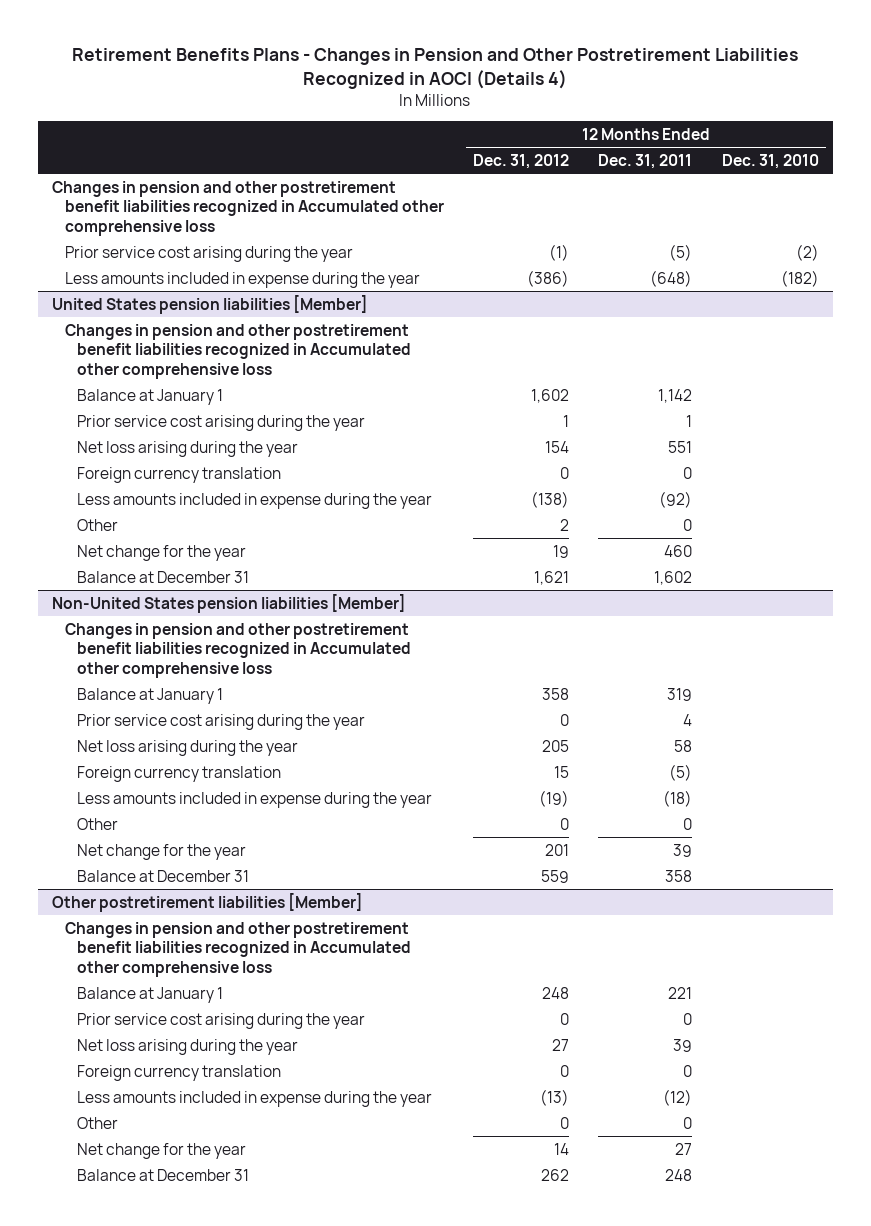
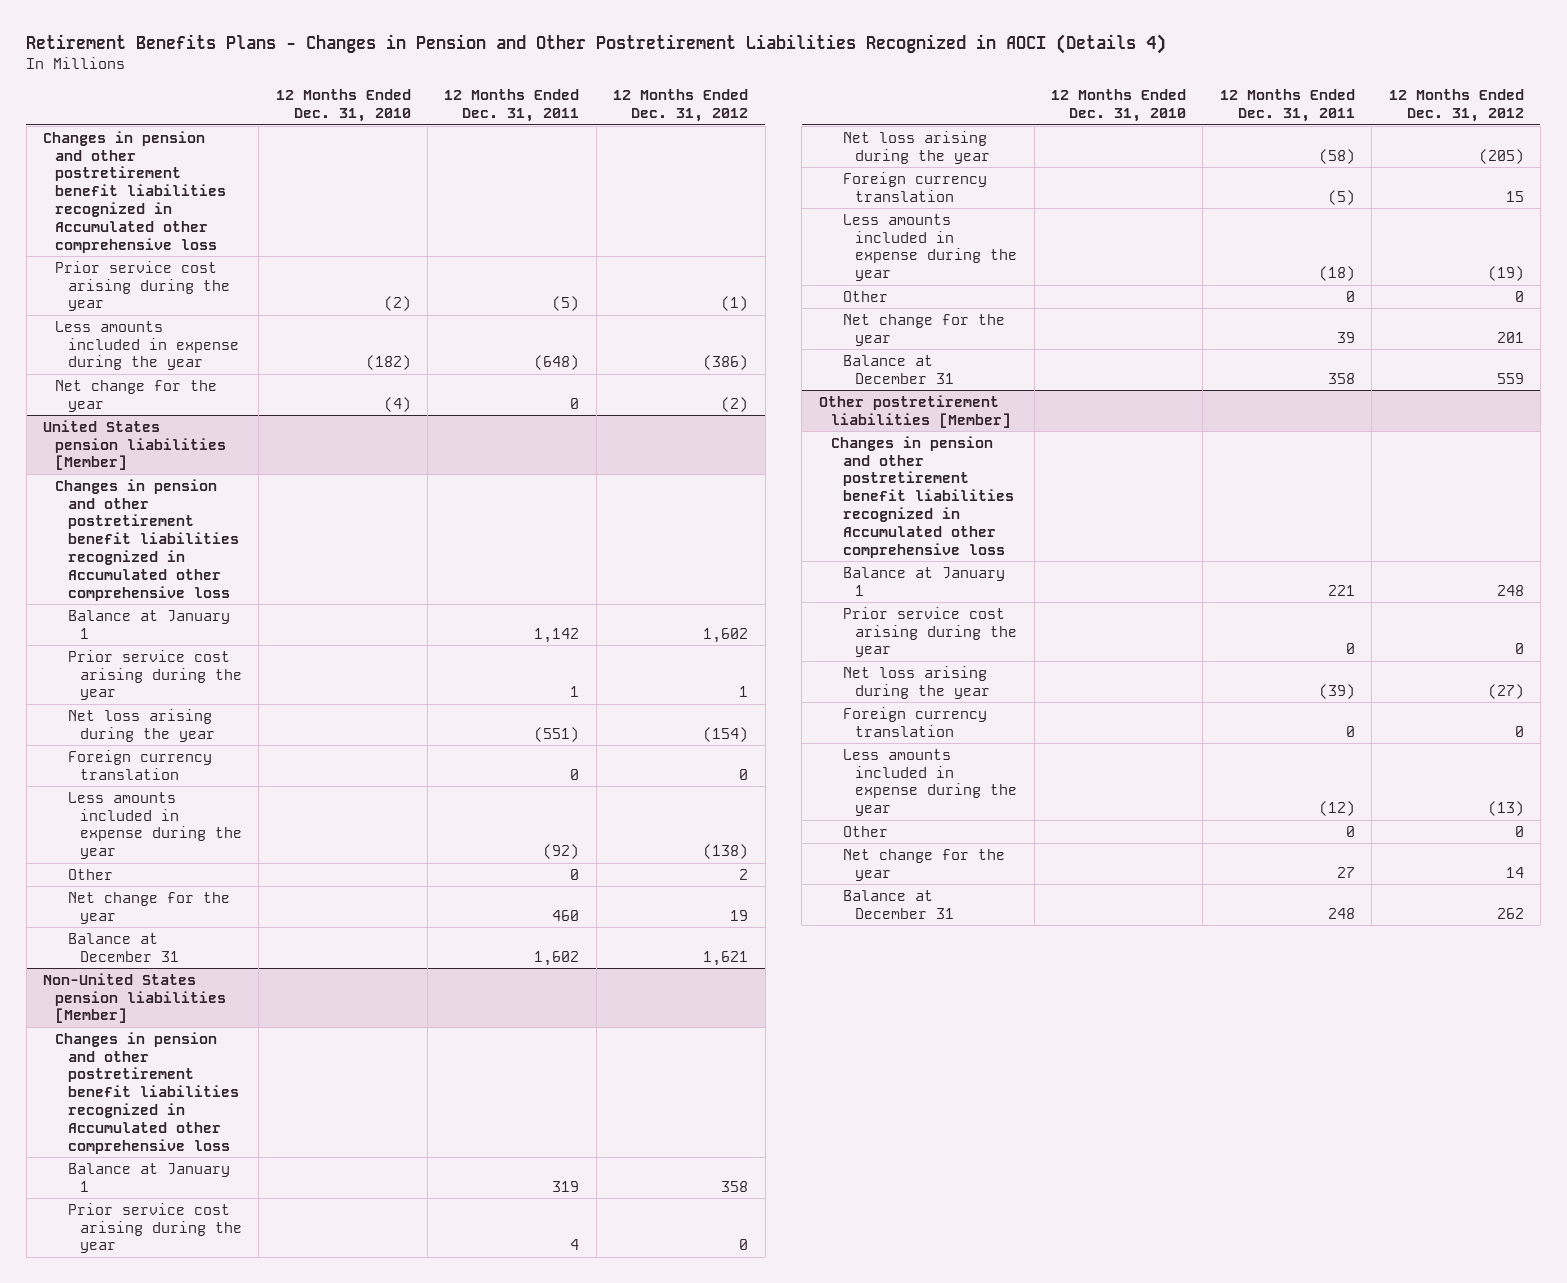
none -> [55,379,218,412] Net change for the year
[544,440,569,453] 154 -> [703,726,749,742] (154)
[668,440,693,453] 551 -> [534,726,580,742] (551)
[541,739,569,752] 205 -> [1478,148,1524,164] (205)
[674,739,693,752] 58 -> [1318,148,1355,164] (58)
[551,1038,569,1051] 27 -> [1487,683,1524,699] (27)
[673,1038,693,1052] 39 -> [1318,683,1355,699] (39)

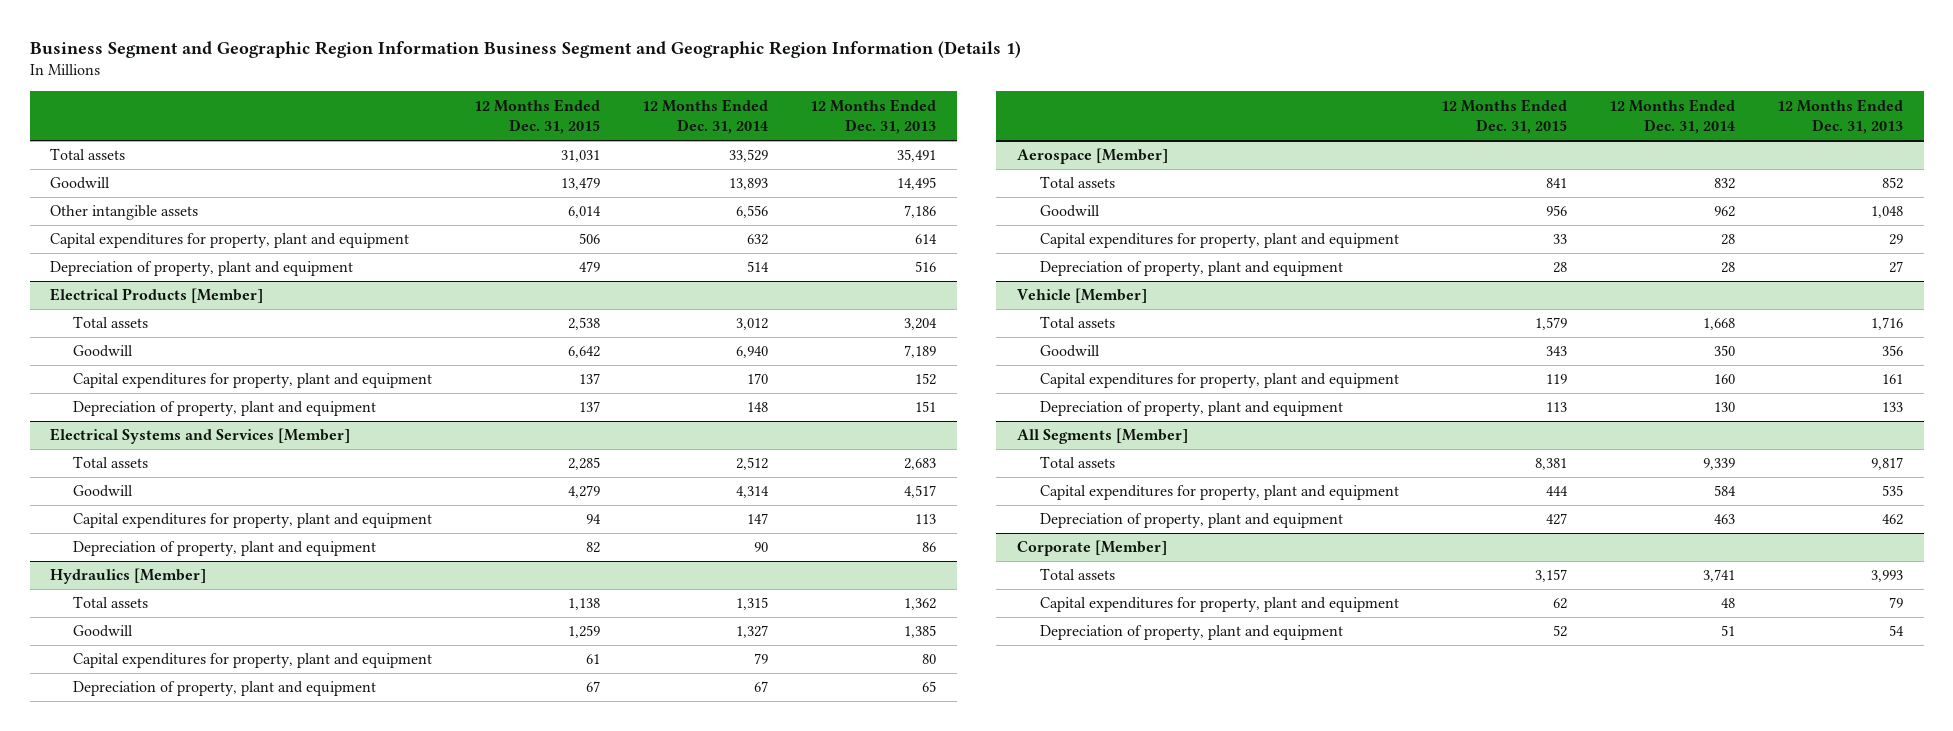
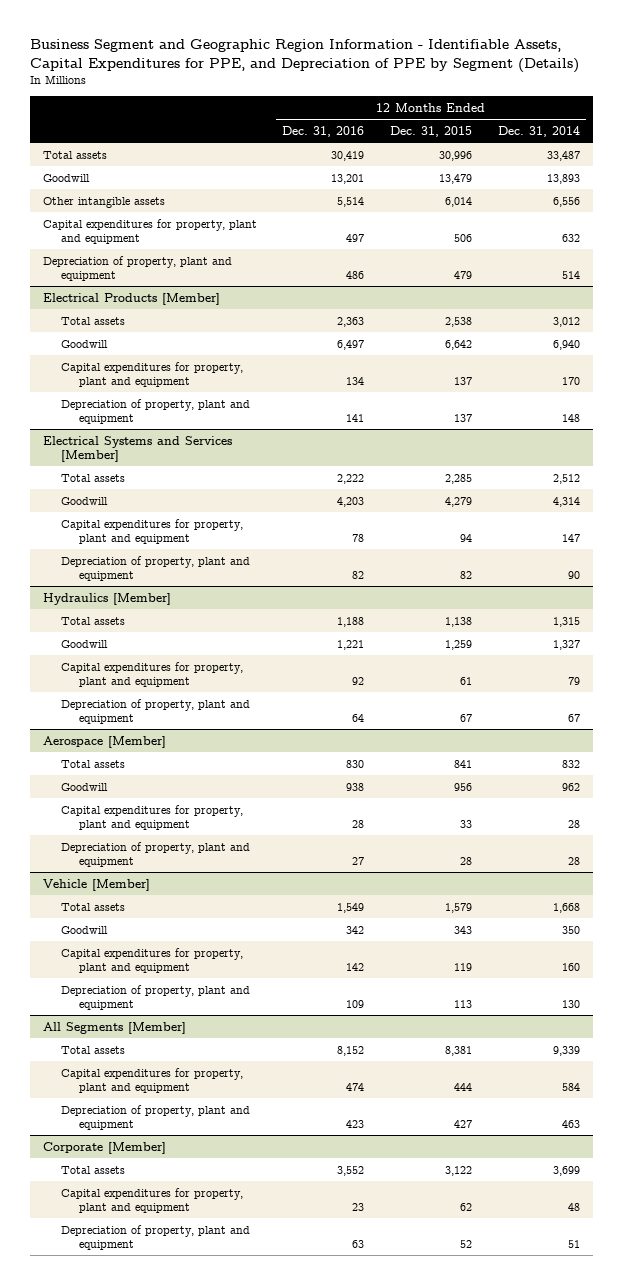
[29,41,1021,59] Business Segment and Geographic Region Information Business Segment and Geographic Region Information (Details 1) -> [29,38,579,73] Business Segment and Geographic Region Information - Identifiable Assets, Capital Expenditures for PPE, and Depreciation of PPE by Segment (Details)
[809,98,936,135] 12 Months Ended Dec. 31, 2013 -> none
none -> [282,125,365,137] Dec. 31, 2016
[561,150,601,163] 31,031 -> [439,150,473,161] 30,996
[729,149,769,163] 33,529 -> [546,150,580,161] 33,487
[1534,569,1567,583] 3,157 -> [445,1165,473,1176] 3,122
[1702,569,1735,583] 3,741 -> [552,1165,580,1176] 3,699

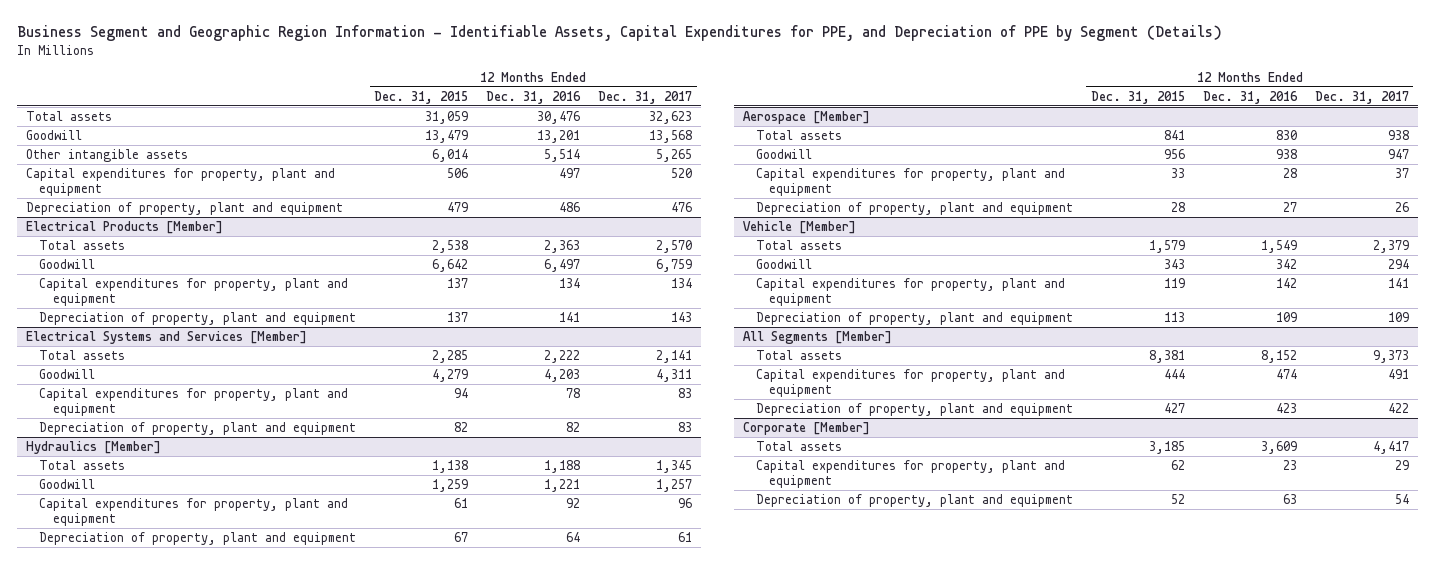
[497,125,580,137] Dec. 31, 2014 -> none
none -> [598,90,693,104] Dec. 31, 2017
[331,150,365,161] 30,419 -> [537,110,581,124] 30,476
[439,150,473,161] 30,996 -> [425,110,469,124] 31,059
[337,1165,365,1176] 3,552 -> [1260,440,1297,454] 3,609
[445,1165,473,1176] 3,122 -> [1148,440,1185,454] 3,185

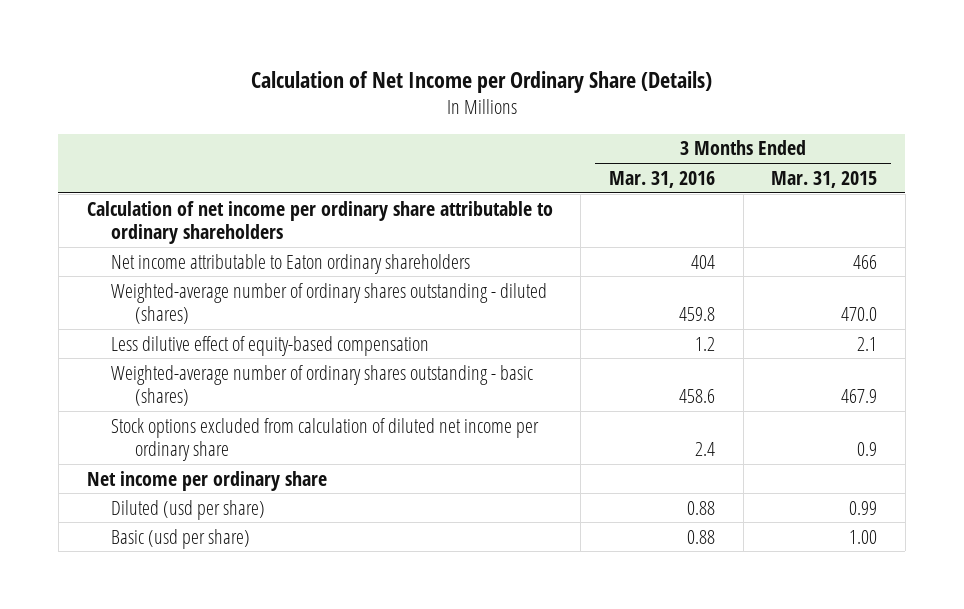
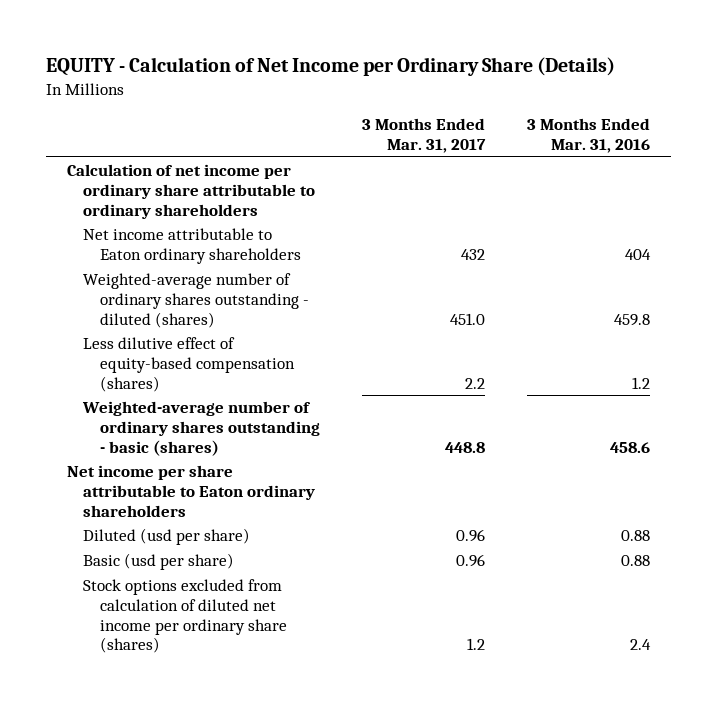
[250,71,712,94] Calculation of Net Income per Ordinary Share (Details) -> [45,57,615,77] EQUITY - Calculation of Net Income per Ordinary Share (Details)
[771,170,878,188] Mar. 31, 2015 -> none
none -> [362,118,487,153] 3 Months Ended Mar. 31, 2017
[110,335,429,356] Less dilutive effect of equity-based compensation -> [83,337,295,392] Less dilutive effect of equity-based compensation (shares)
[110,417,539,461] Stock options excluded from calculation of diluted net income per ordinary share -> none
[86,470,327,491] Net income per ordinary share -> [66,465,316,517] Net income per share attributable to Eaton ordinary shareholders
none -> [83,579,287,654] Stock options excluded from calculation of diluted net income per ordinary share (shares)

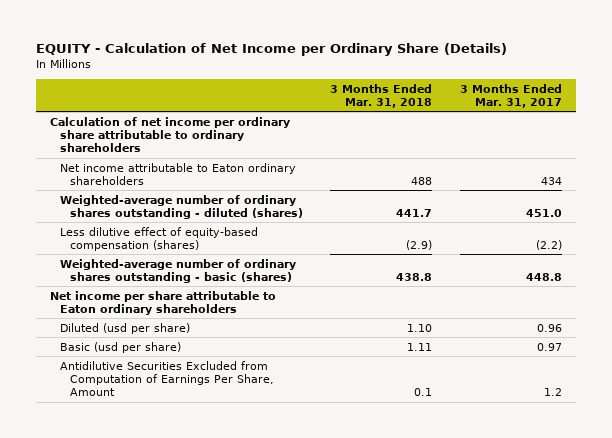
[527,118,651,153] 3 Months Ended Mar. 31, 2016 -> none
none -> [330,83,433,108] 3 Months Ended Mar. 31, 2018
[461,248,486,260] 432 -> [541,176,563,185] 434
[465,377,486,389] 2.2 -> [536,239,563,250] (2.2)
[456,554,486,568] 0.96 -> [537,342,563,351] 0.97
[83,579,287,654] Stock options excluded from calculation of diluted net income per ordinary share (shares) -> [59,360,274,396] Antidilutive Securities Excluded from Computation of Earnings Per Share, Amount

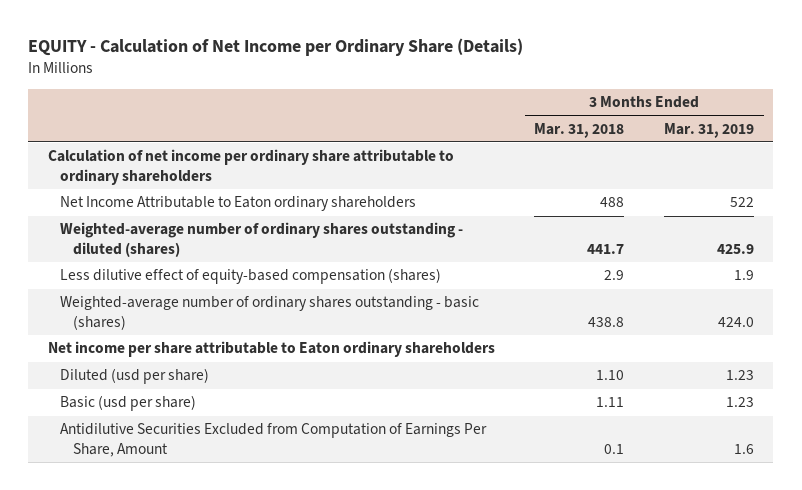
[460,83,563,108] 3 Months Ended Mar. 31, 2017 -> none
none -> [663,122,754,138] Mar. 31, 2019
[59,162,296,185] Net income attributable to Eaton ordinary shareholders -> [60,196,417,212] Net Income Attributable to Eaton ordinary shareholders
[406,239,433,250] (2.9) -> [604,270,625,281] 2.9

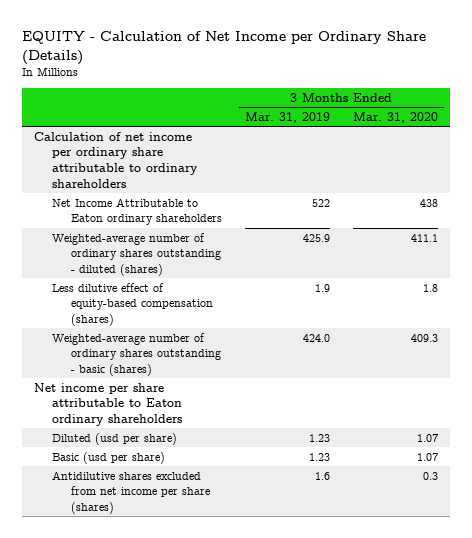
[534,122,625,138] Mar. 31, 2018 -> none
none -> [353,111,439,123] Mar. 31, 2020
[60,423,488,457] Antidilutive Securities Excluded from Computation of Earnings Per Share, Amount -> [52,470,210,515] Antidilutive shares excluded from net income per share (shares)

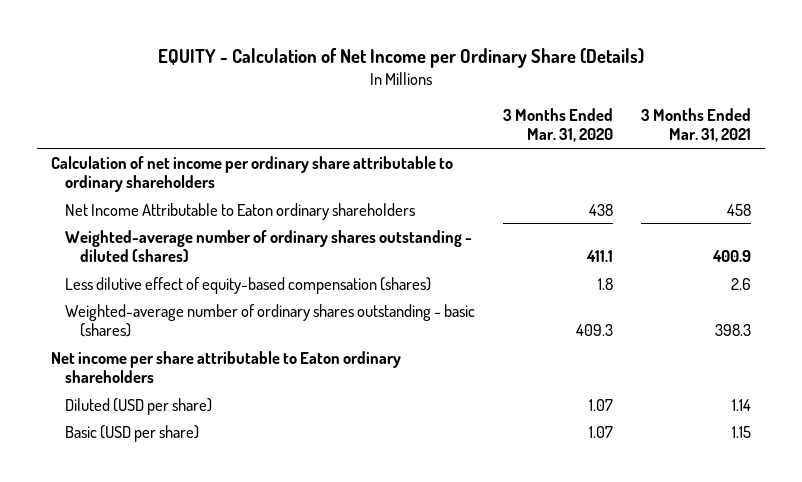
[244,111,330,123] Mar. 31, 2019 -> none
none -> [640,107,751,143] 3 Months Ended Mar. 31, 2021
[52,470,210,515] Antidilutive shares excluded from net income per share (shares) -> none
[52,432,178,445] Diluted (usd per share) -> [65,397,213,415] Diluted (USD per share)
[52,451,166,464] Basic (usd per share) -> [65,424,200,442] Basic (USD per share)

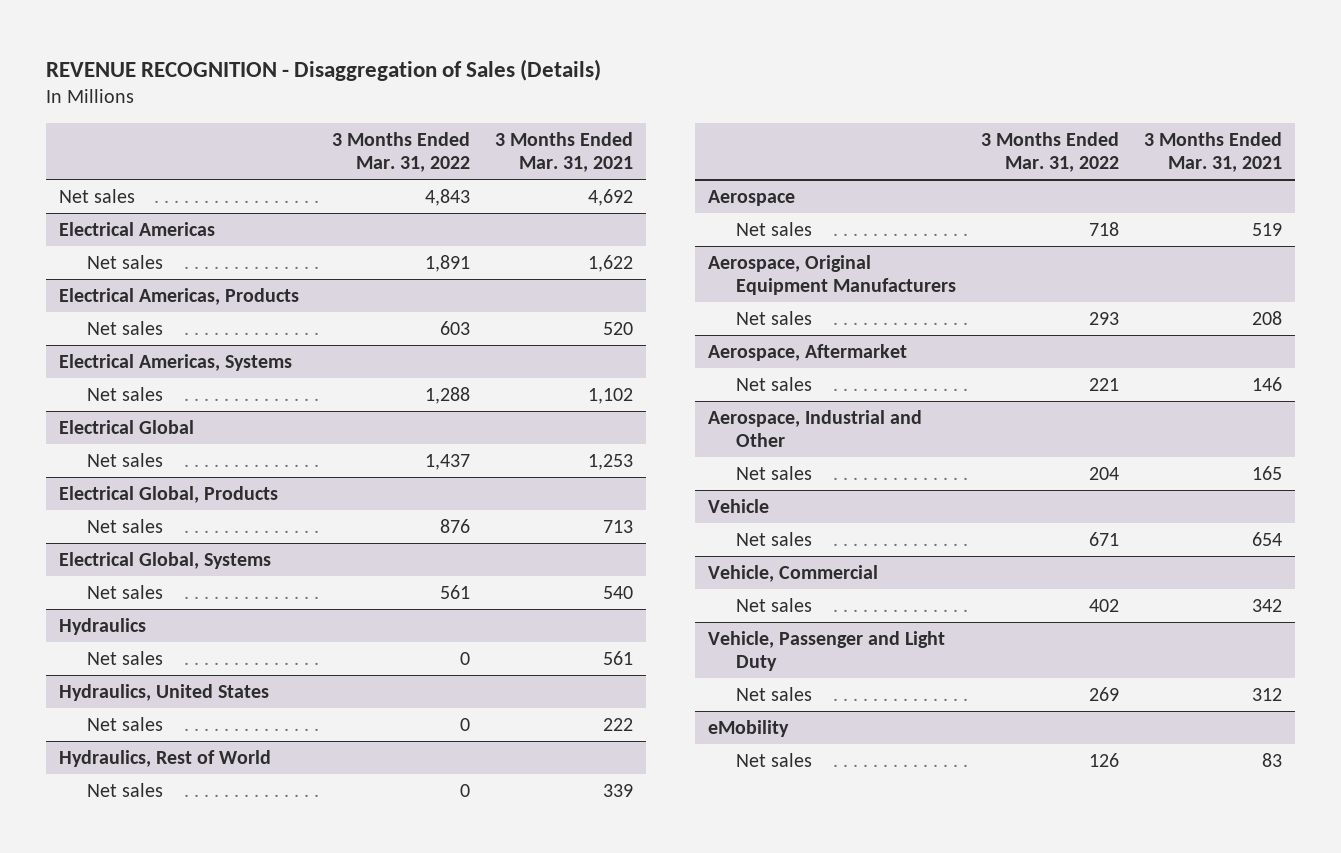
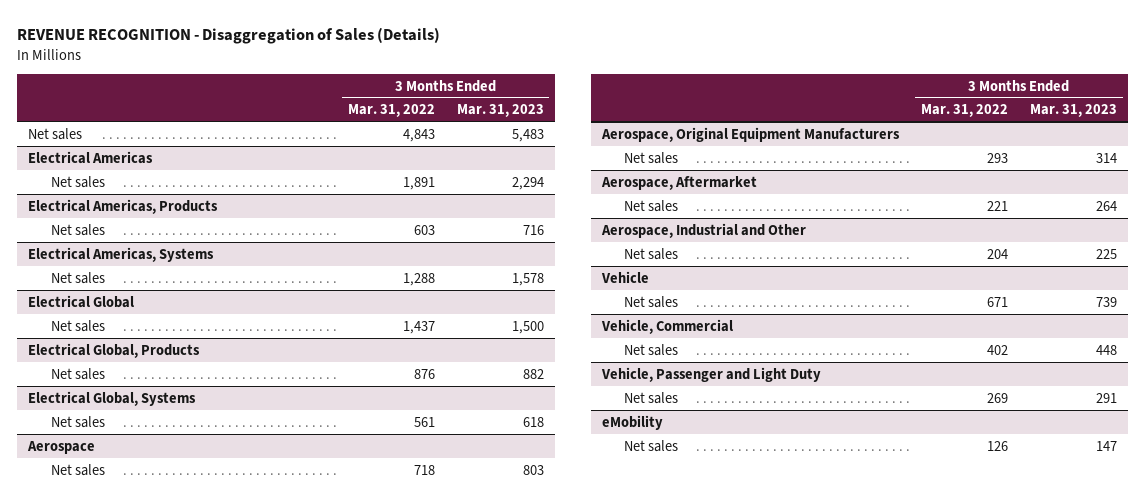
[495,132,634,173] 3 Months Ended Mar. 31, 2021 -> none
none -> [456,104,544,118] Mar. 31, 2023
[58,618,146,636] Hydraulics -> none
[86,651,163,666] Net sales -> none
[58,684,269,702] Hydraulics, United States -> none
[86,717,163,732] Net sales -> none
[58,750,271,768] Hydraulics, Rest of World -> none
[86,783,163,798] Net sales -> none

